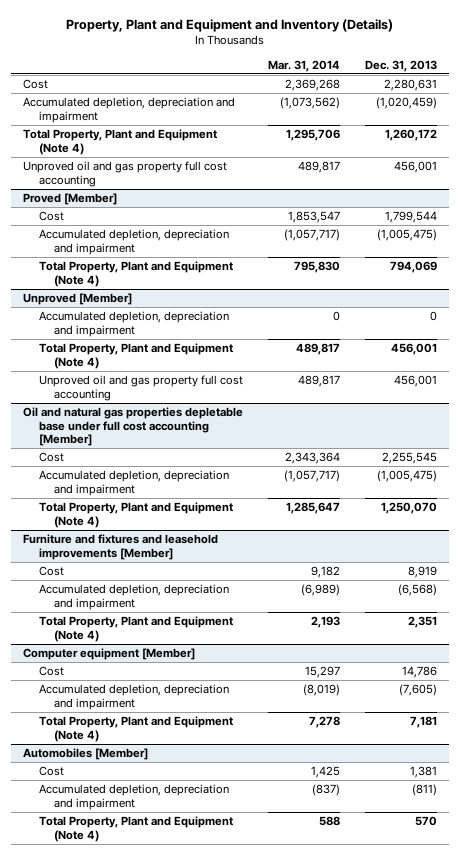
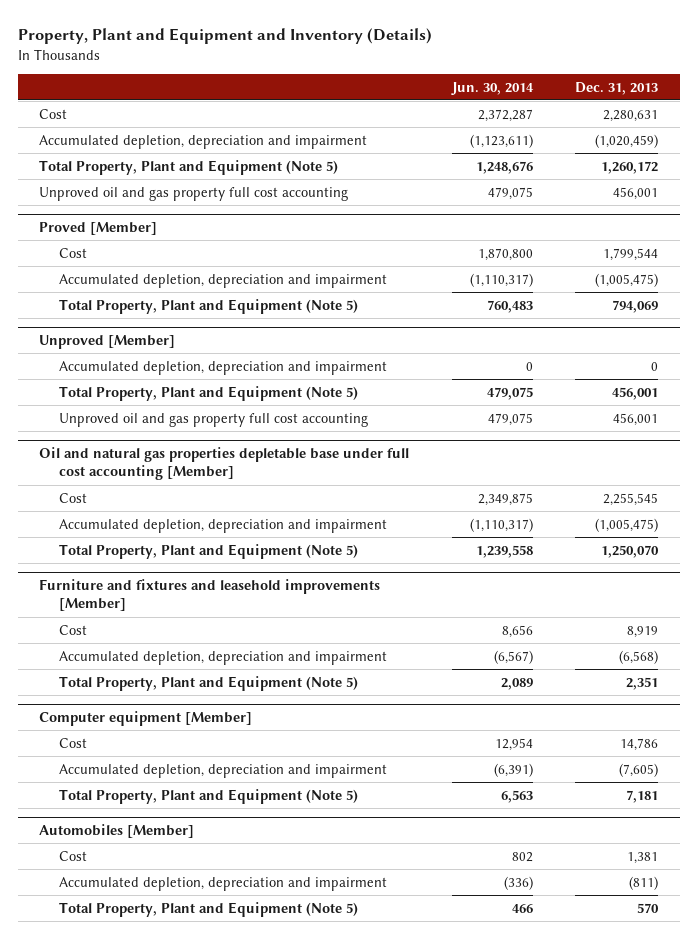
[268,59,341,72] Mar. 31, 2014 -> none
none -> [450,81,534,95] Jun. 30, 2014
[23,129,218,155] Total Property, Plant and Equipment (Note 4) -> [38,159,338,175] Total Property, Plant and Equipment (Note 5)
[38,261,233,287] Total Property, Plant and Equipment (Note 4) -> [58,298,358,314] Total Property, Plant and Equipment (Note 5)
[38,343,233,369] Total Property, Plant and Equipment (Note 4) -> [58,385,358,401] Total Property, Plant and Equipment (Note 5)
[38,502,233,528] Total Property, Plant and Equipment (Note 4) -> [58,543,358,559] Total Property, Plant and Equipment (Note 5)
[38,616,233,642] Total Property, Plant and Equipment (Note 4) -> [58,675,358,691] Total Property, Plant and Equipment (Note 5)
[38,716,233,742] Total Property, Plant and Equipment (Note 4) -> [58,788,358,804] Total Property, Plant and Equipment (Note 5)
[38,816,233,842] Total Property, Plant and Equipment (Note 4) -> [58,901,358,917] Total Property, Plant and Equipment (Note 5)

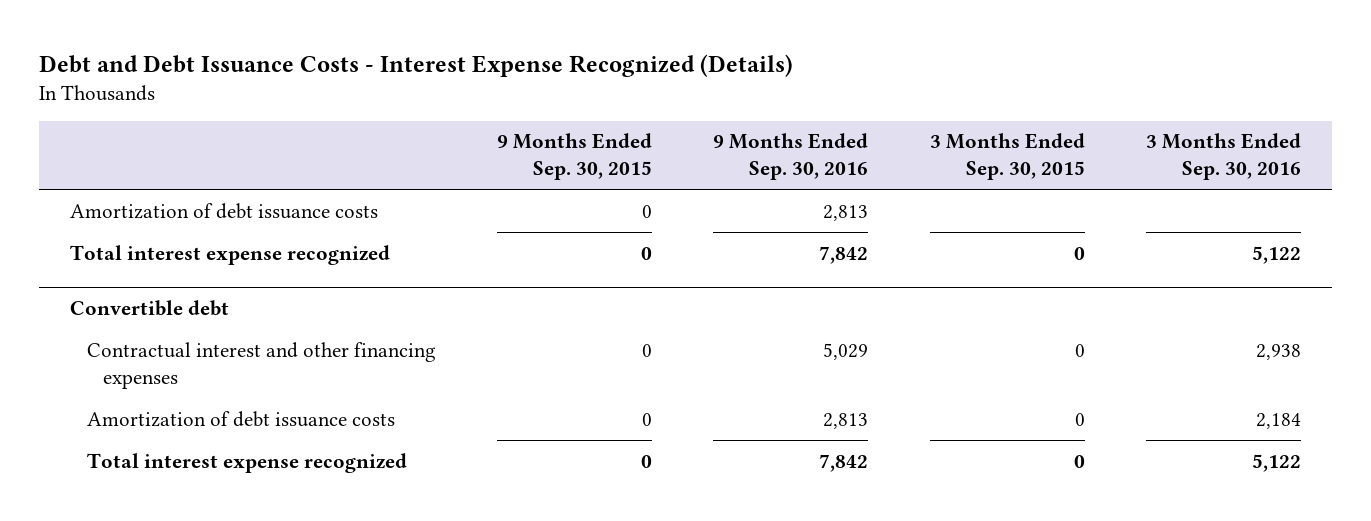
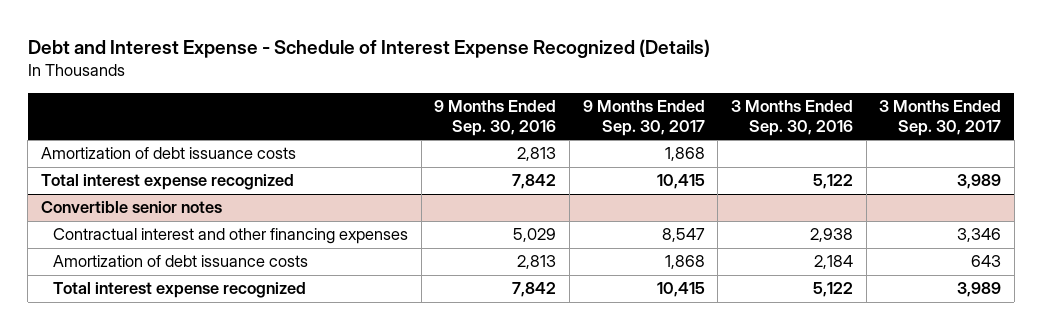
[39,53,794,77] Debt and Debt Issuance Costs - Interest Expense Recognized (Details) -> [27,38,710,58] Debt and Interest Expense - Schedule of Interest Expense Recognized (Details)
[496,133,652,181] 9 Months Ended Sep. 30, 2015 -> none
[929,133,1085,181] 3 Months Ended Sep. 30, 2015 -> none
none -> [582,100,705,137] 9 Months Ended Sep. 30, 2017
none -> [879,100,1002,137] 3 Months Ended Sep. 30, 2017
[70,300,230,317] Convertible debt -> [40,201,222,214] Convertible senior notes

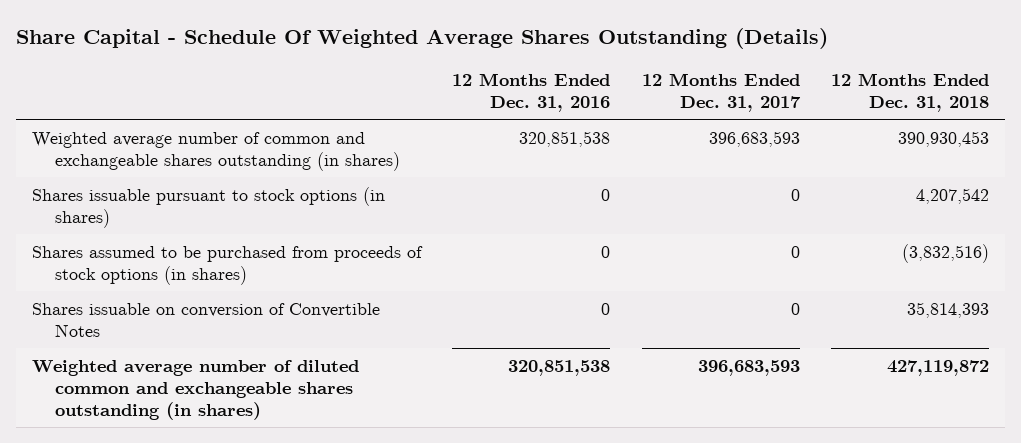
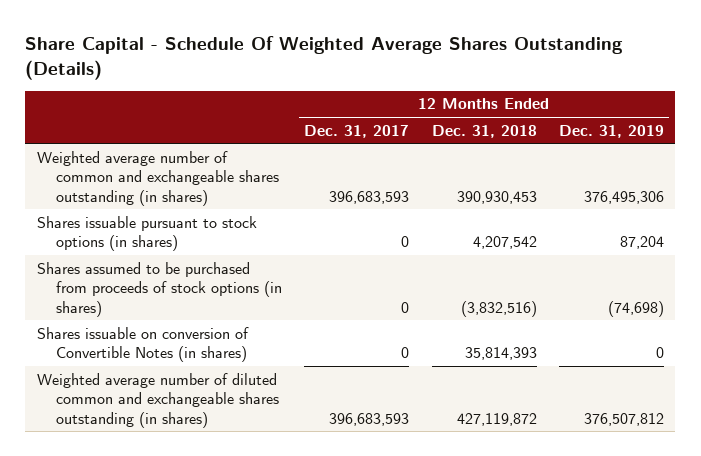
[452,72,611,112] 12 Months Ended Dec. 31, 2016 -> none
none -> [558,124,664,138] Dec. 31, 2019
[31,302,380,337] Shares issuable on conversion of Convertible Notes -> [36,326,249,363] Shares issuable on conversion of Convertible Notes (in shares)

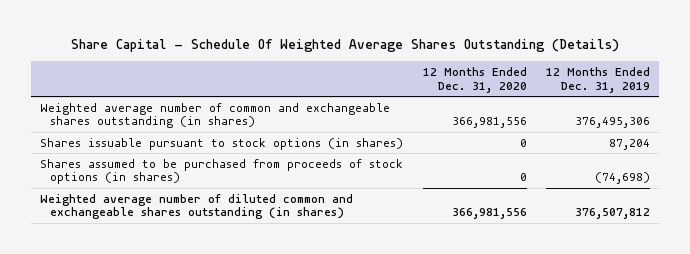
[304,124,410,138] Dec. 31, 2017 -> none
[431,124,537,138] Dec. 31, 2018 -> none
none -> [422,66,527,93] 12 Months Ended Dec. 31, 2020
[36,326,249,363] Shares issuable on conversion of Convertible Notes (in shares) -> none

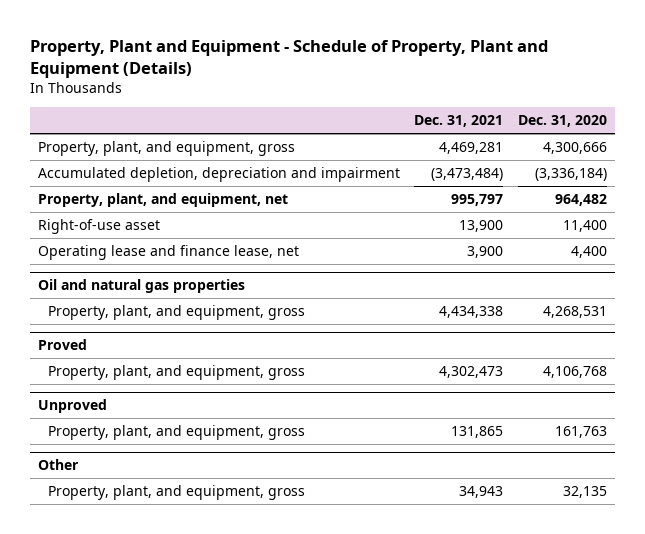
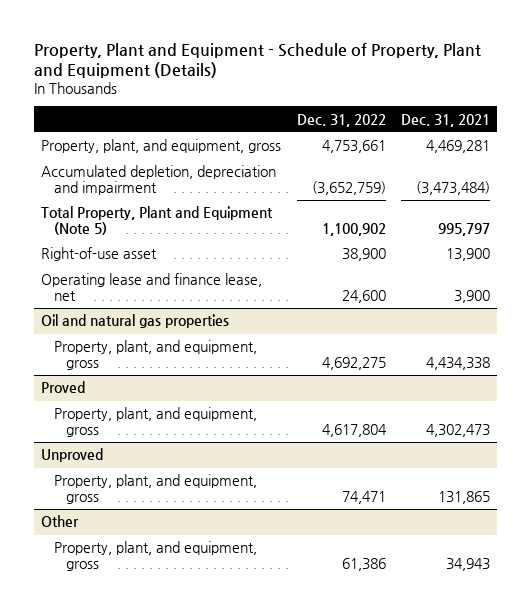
[518,115,608,128] Dec. 31, 2020 -> none
none -> [296,113,386,127] Dec. 31, 2022
[37,192,288,207] Property, plant, and equipment, net -> [41,206,274,236] Total Property, Plant and Equipment (Note 5)

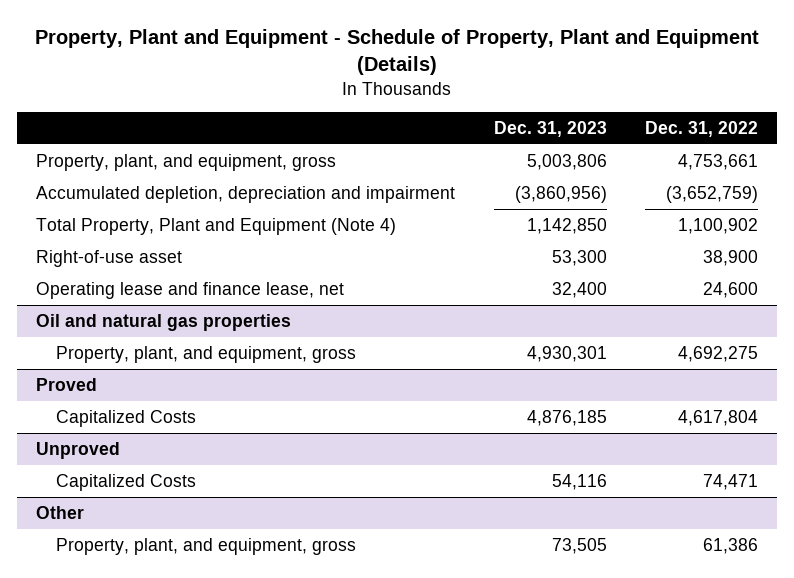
[400,113,490,127] Dec. 31, 2021 -> none
none -> [493,120,607,137] Dec. 31, 2023
[41,206,274,236] Total Property, Plant and Equipment (Note 5) -> [36,217,397,235] Total Property, Plant and Equipment (Note 4)
[53,407,257,438] Property, plant, and equipment, gross -> [55,409,196,427] Capitalized Costs
[53,474,257,505] Property, plant, and equipment, gross -> [55,473,196,491] Capitalized Costs

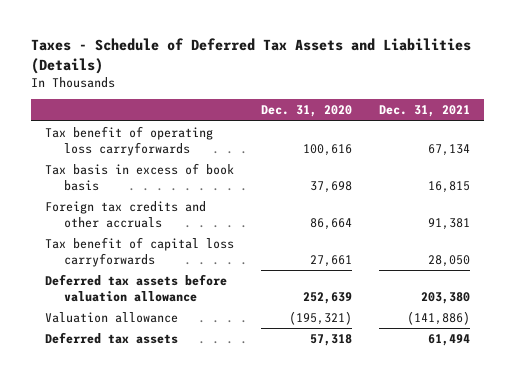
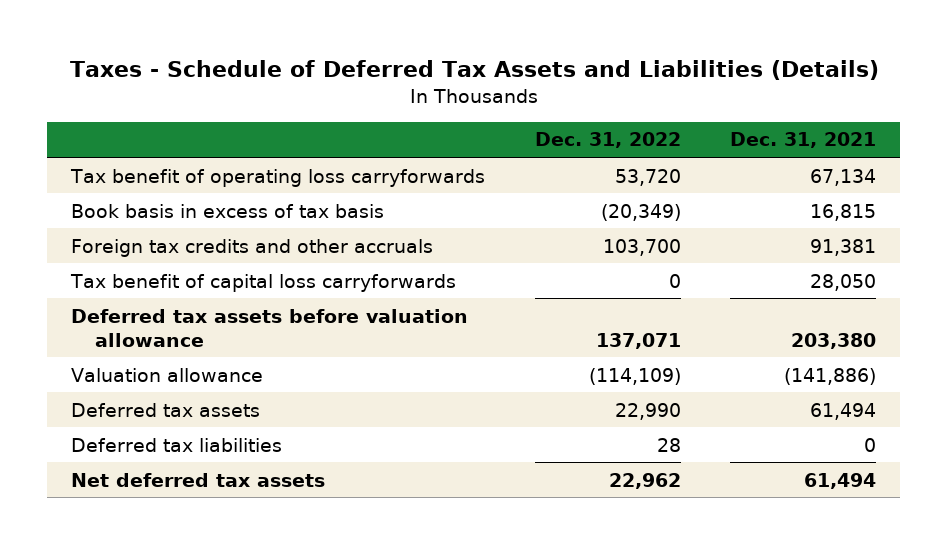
[260,105,352,118] Dec. 31, 2020 -> none
none -> [534,132,681,149] Dec. 31, 2022
[44,162,234,191] Tax basis in excess of book basis -> [71,203,385,218] Book basis in excess of tax basis
none -> [71,437,283,452] Deferred tax liabilities
none -> [71,472,326,487] Net deferred tax assets

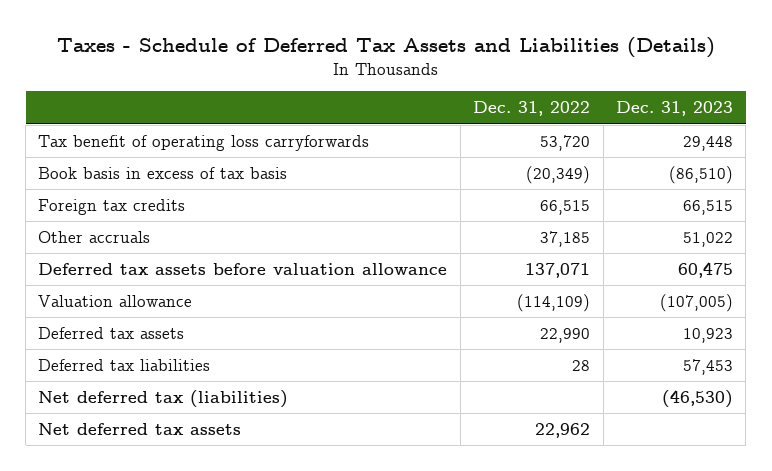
[729,132,876,149] Dec. 31, 2021 -> none
none -> [616,101,734,117] Dec. 31, 2023
[70,273,457,292] Tax benefit of capital loss carryforwards -> none
[71,238,434,257] Foreign tax credits and other accruals -> [38,198,186,215] Foreign tax credits
[602,238,681,256] 103,700 -> [540,199,591,215] 66,515
none -> [38,230,151,243] Other accruals
none -> [38,389,289,408] Net deferred tax (liabilities)

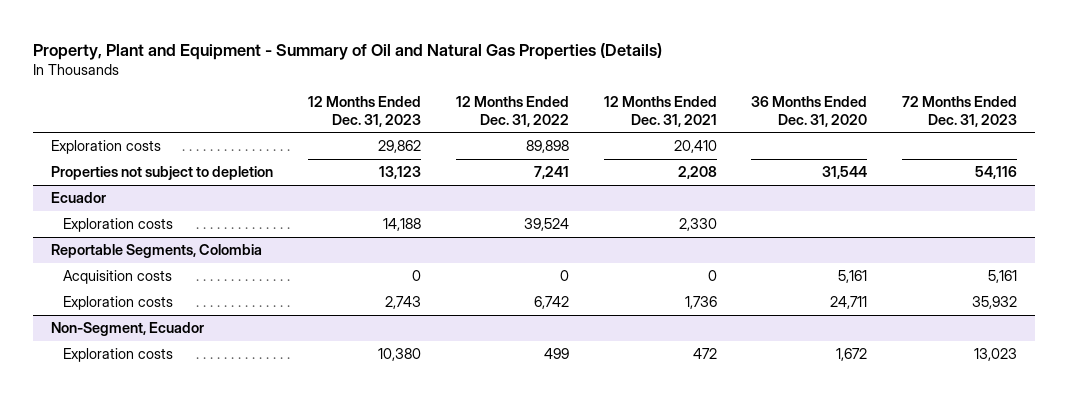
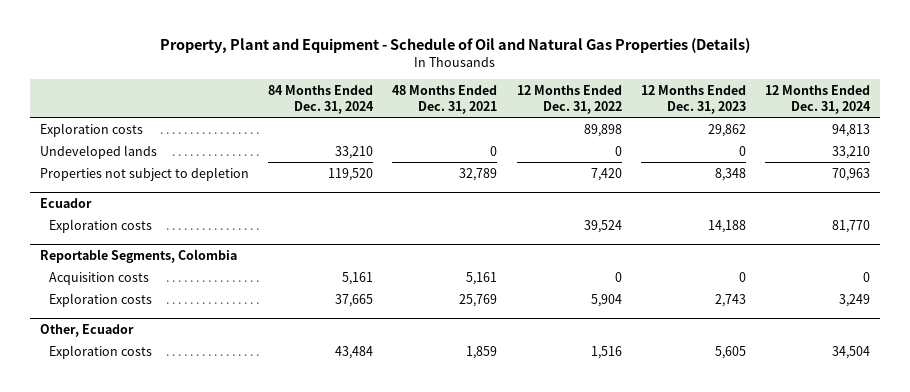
[33,42,663,60] Property, Plant and Equipment - Summary of Oil and Natural Gas Properties (Details) -> [160,37,751,53] Property, Plant and Equipment - Schedule of Oil and Natural Gas Properties (Details)
[603,96,717,127] 12 Months Ended Dec. 31, 2021 -> none
[751,96,868,127] 36 Months Ended Dec. 31, 2020 -> none
[902,96,1018,127] 72 Months Ended Dec. 31, 2023 -> none
none -> [268,84,375,115] 84 Months Ended Dec. 31, 2024
none -> [392,84,498,115] 48 Months Ended Dec. 31, 2021
none -> [765,84,872,115] 12 Months Ended Dec. 31, 2024
none -> [39,144,157,159] Undeveloped lands
[378,166,421,180] 13,123 -> [714,167,746,181] 8,348
[533,166,569,180] 7,241 -> [590,167,622,181] 7,420
[50,322,204,337] Non-Segment, Ecuador -> none
[533,296,569,310] 6,742 -> [590,293,622,307] 5,904
none -> [39,323,134,337] Other, Ecuador
[377,348,421,362] 10,380 -> [714,345,746,359] 5,605
[543,348,569,360] 499 -> [590,345,622,359] 1,516

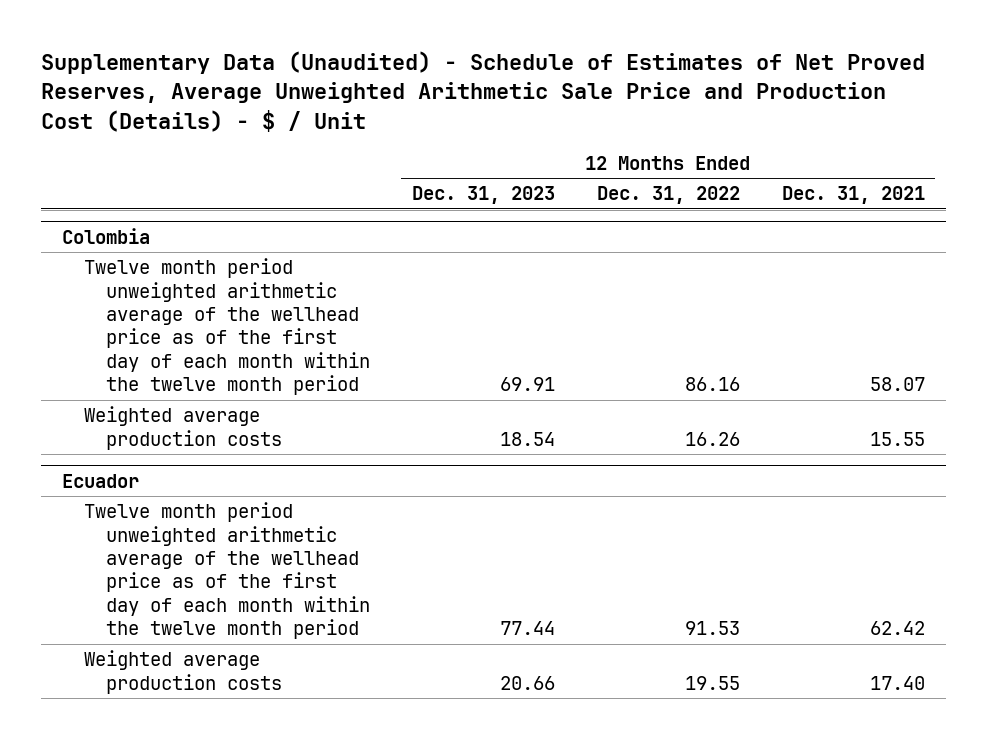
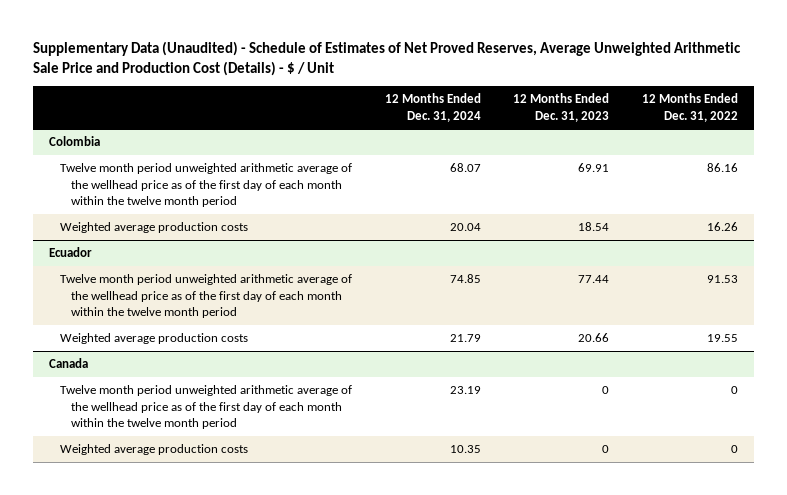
[781,186,925,205] Dec. 31, 2021 -> none
none -> [384,93,481,122] 12 Months Ended Dec. 31, 2024
none -> [49,358,89,369] Canada
none -> [60,385,353,430] Twelve month period unweighted arithmetic average of the wellhead price as of the first day of each month within the twelve month period
none -> [60,444,249,456] Weighted average production costs

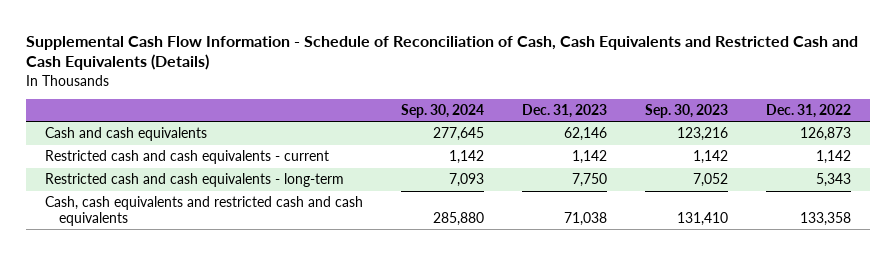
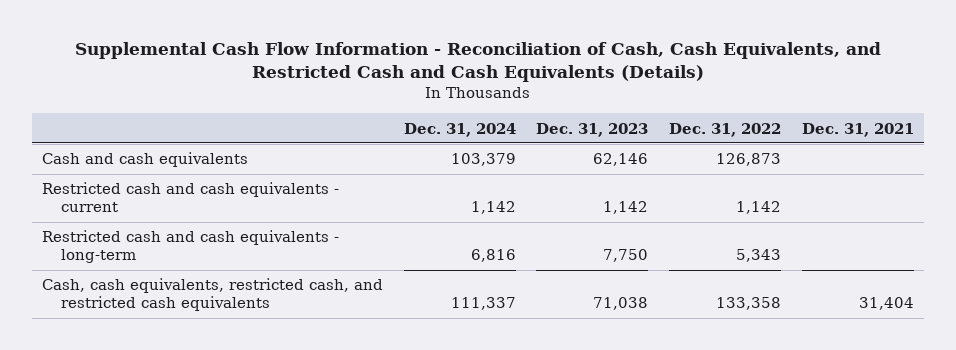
[25,35,858,71] Supplemental Cash Flow Information - Schedule of Reconciliation of Cash, Cash Equivalents and Restricted Cash and Cash Equivalents (Details) -> [74,42,881,83] Supplemental Cash Flow Information - Reconciliation of Cash, Cash Equivalents, and Restricted Cash and Cash Equivalents (Details)
[401,104,485,119] Sep. 30, 2024 -> none
[645,104,729,119] Sep. 30, 2023 -> none
none -> [403,122,516,137] Dec. 31, 2024
none -> [801,122,914,137] Dec. 31, 2021
[44,196,363,226] Cash, cash equivalents and restricted cash and cash equivalents -> [42,278,384,312] Cash, cash equivalents, restricted cash, and restricted cash equivalents

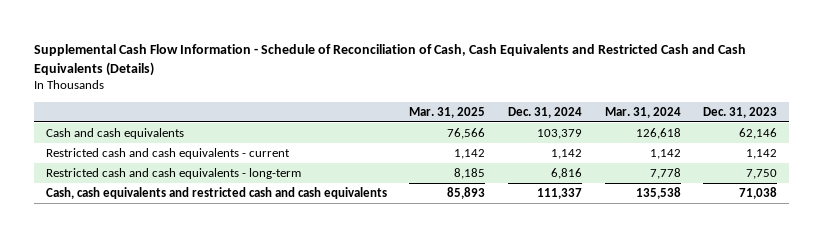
[74,42,881,83] Supplemental Cash Flow Information - Reconciliation of Cash, Cash Equivalents, and Restricted Cash and Cash Equivalents (Details) -> [34,43,747,76] Supplemental Cash Flow Information - Schedule of Reconciliation of Cash, Cash Equivalents and Restricted Cash and Cash Equivalents (Details)
[668,122,781,137] Dec. 31, 2022 -> none
[801,122,914,137] Dec. 31, 2021 -> none
none -> [409,106,486,118] Mar. 31, 2025
none -> [604,106,681,118] Mar. 31, 2024
[42,278,384,312] Cash, cash equivalents, restricted cash, and restricted cash equivalents -> [45,187,387,200] Cash, cash equivalents and restricted cash and cash equivalents

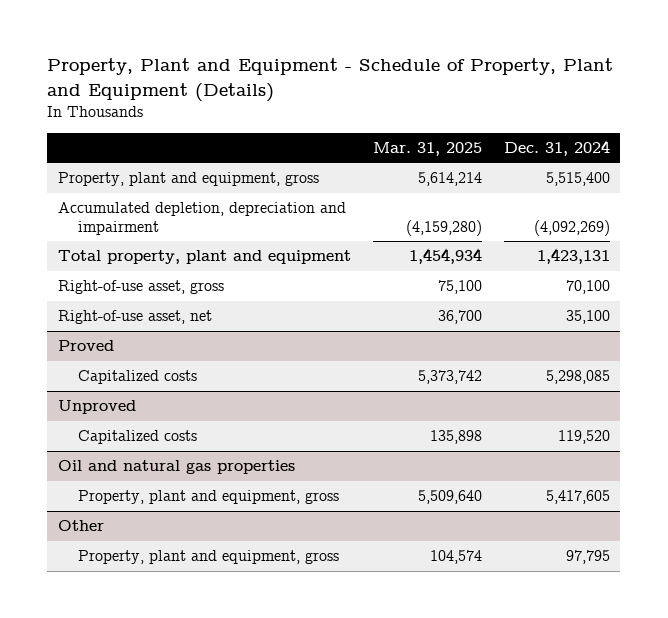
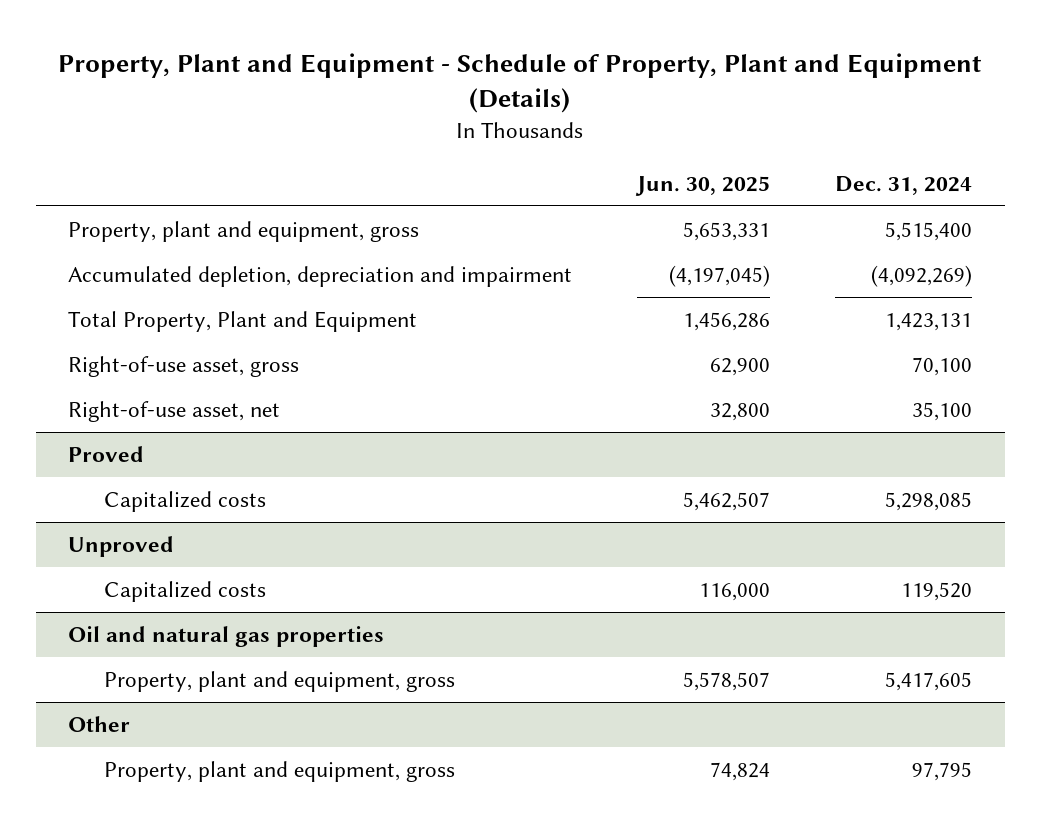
[372,142,482,157] Mar. 31, 2025 -> none
none -> [635,176,771,197] Jun. 30, 2025
[57,250,351,265] Total property, plant and equipment -> [68,310,418,332] Total Property, Plant and Equipment

